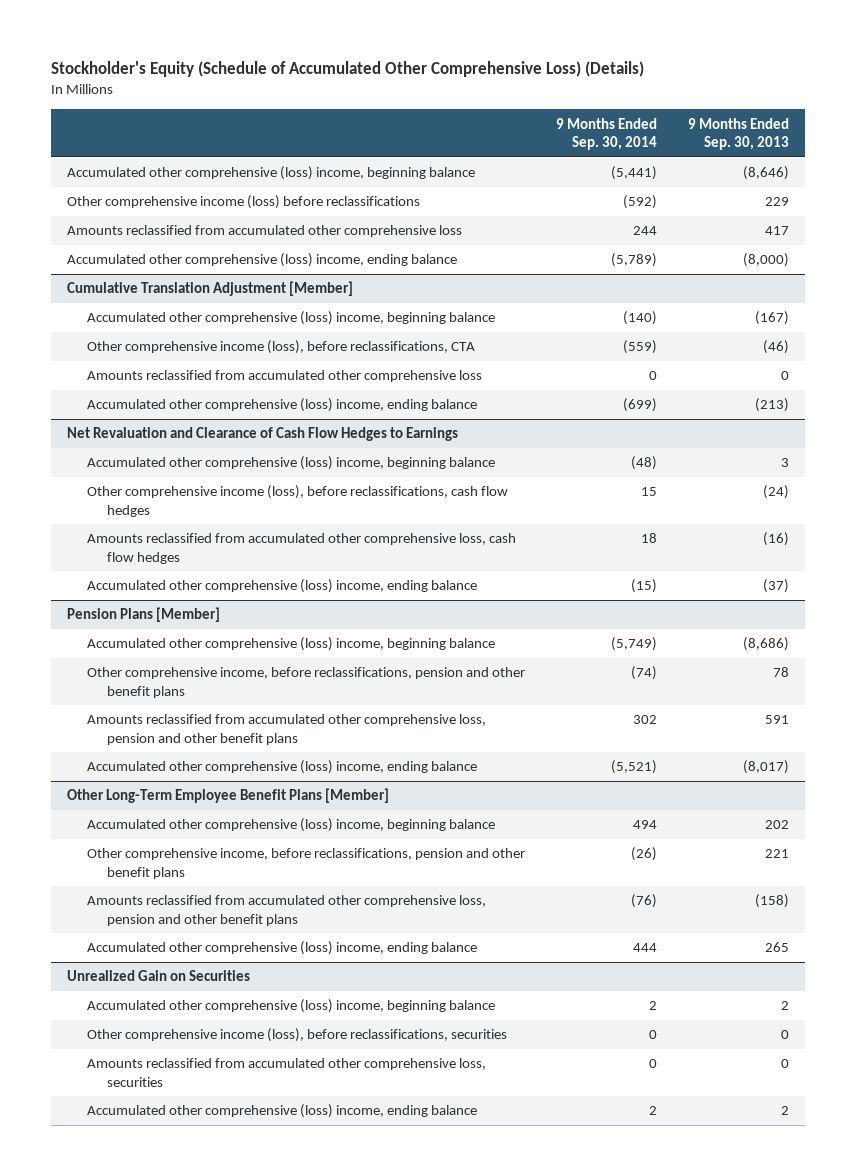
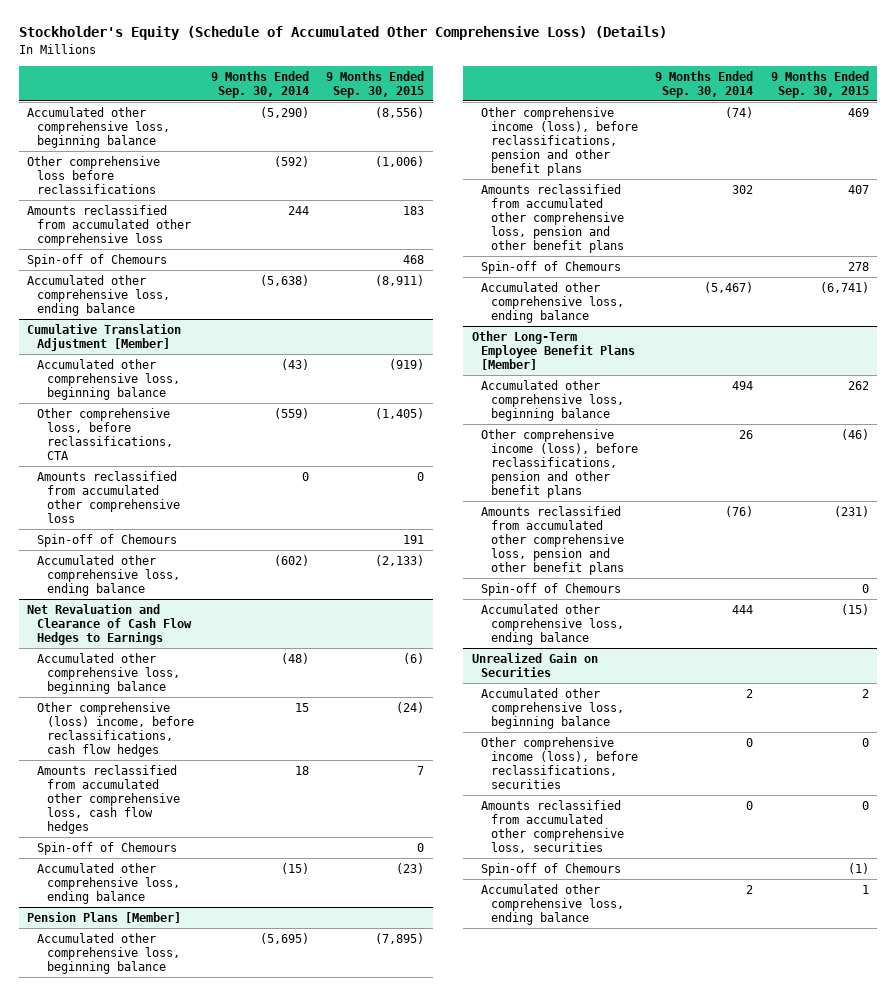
[688,117,790,151] 9 Months Ended Sep. 30, 2013 -> none
none -> [326,70,425,98] 9 Months Ended Sep. 30, 2015
[66,166,475,181] Accumulated other comprehensive (loss) income, beginning balance -> [27,106,170,149] Accumulated other comprehensive loss, beginning balance
[611,166,658,181] (5,441) -> [259,106,309,118] (5,290)
[66,195,420,210] Other comprehensive income (loss) before reclassifications -> [27,155,161,195] Other comprehensive loss before reclassifications
none -> [27,253,168,267] Spin-off of Chemours
[66,253,457,268] Accumulated other comprehensive (loss) income, ending balance -> [27,274,170,317] Accumulated other comprehensive loss, ending balance
[611,253,658,268] (5,789) -> [259,274,309,286] (5,638)
[86,311,495,326] Accumulated other comprehensive (loss) income, beginning balance -> [36,358,180,401] Accumulated other comprehensive loss, beginning balance
[623,311,658,326] (140) -> [280,358,309,370] (43)
[86,340,475,355] Other comprehensive income (loss), before reclassifications, CTA -> [36,407,173,461] Other comprehensive loss, before reclassifications, CTA
none -> [36,533,177,547] Spin-off of Chemours
[86,398,477,413] Accumulated other comprehensive (loss) income, ending balance -> [36,554,180,597] Accumulated other comprehensive loss, ending balance
[623,398,658,413] (699) -> [273,554,309,566] (602)
[86,456,495,471] Accumulated other comprehensive (loss) income, beginning balance -> [36,652,180,695] Accumulated other comprehensive loss, beginning balance
[86,485,508,517] Other comprehensive income (loss), before reclassifications, cash flow hedges -> [36,701,194,758] Other comprehensive (loss) income, before reclassifications, cash flow hedges
none -> [36,841,177,855] Spin-off of Chemours
[86,579,477,594] Accumulated other comprehensive (loss) income, ending balance -> [36,862,180,905] Accumulated other comprehensive loss, ending balance
[86,637,495,652] Accumulated other comprehensive (loss) income, beginning balance -> [36,932,180,975] Accumulated other comprehensive loss, beginning balance
[611,637,658,652] (5,749) -> [259,932,309,944] (5,695)
[86,667,525,698] Other comprehensive income, before reclassifications, pension and other benefit plans -> [481,106,639,177] Other comprehensive income (loss), before reclassifications, pension and other benefit plans
none -> [481,260,622,274] Spin-off of Chemours
[86,760,477,775] Accumulated other comprehensive (loss) income, ending balance -> [481,281,625,324] Accumulated other comprehensive loss, ending balance
[611,760,658,775] (5,521) -> [704,281,754,293] (5,467)
[86,818,495,833] Accumulated other comprehensive (loss) income, beginning balance -> [481,379,625,422] Accumulated other comprehensive loss, beginning balance
[86,848,525,879] Other comprehensive income, before reclassifications, pension and other benefit plans -> [481,428,639,499] Other comprehensive income (loss), before reclassifications, pension and other benefit plans
[631,847,658,862] (26) -> [739,429,754,439] 26
none -> [481,582,622,596] Spin-off of Chemours
[86,941,477,956] Accumulated other comprehensive (loss) income, ending balance -> [481,603,625,646] Accumulated other comprehensive loss, ending balance
[86,999,495,1014] Accumulated other comprehensive (loss) income, beginning balance -> [481,687,625,730] Accumulated other comprehensive loss, beginning balance
none -> [481,862,622,876] Spin-off of Chemours
[86,1104,477,1119] Accumulated other comprehensive (loss) income, ending balance -> [481,883,625,926] Accumulated other comprehensive loss, ending balance

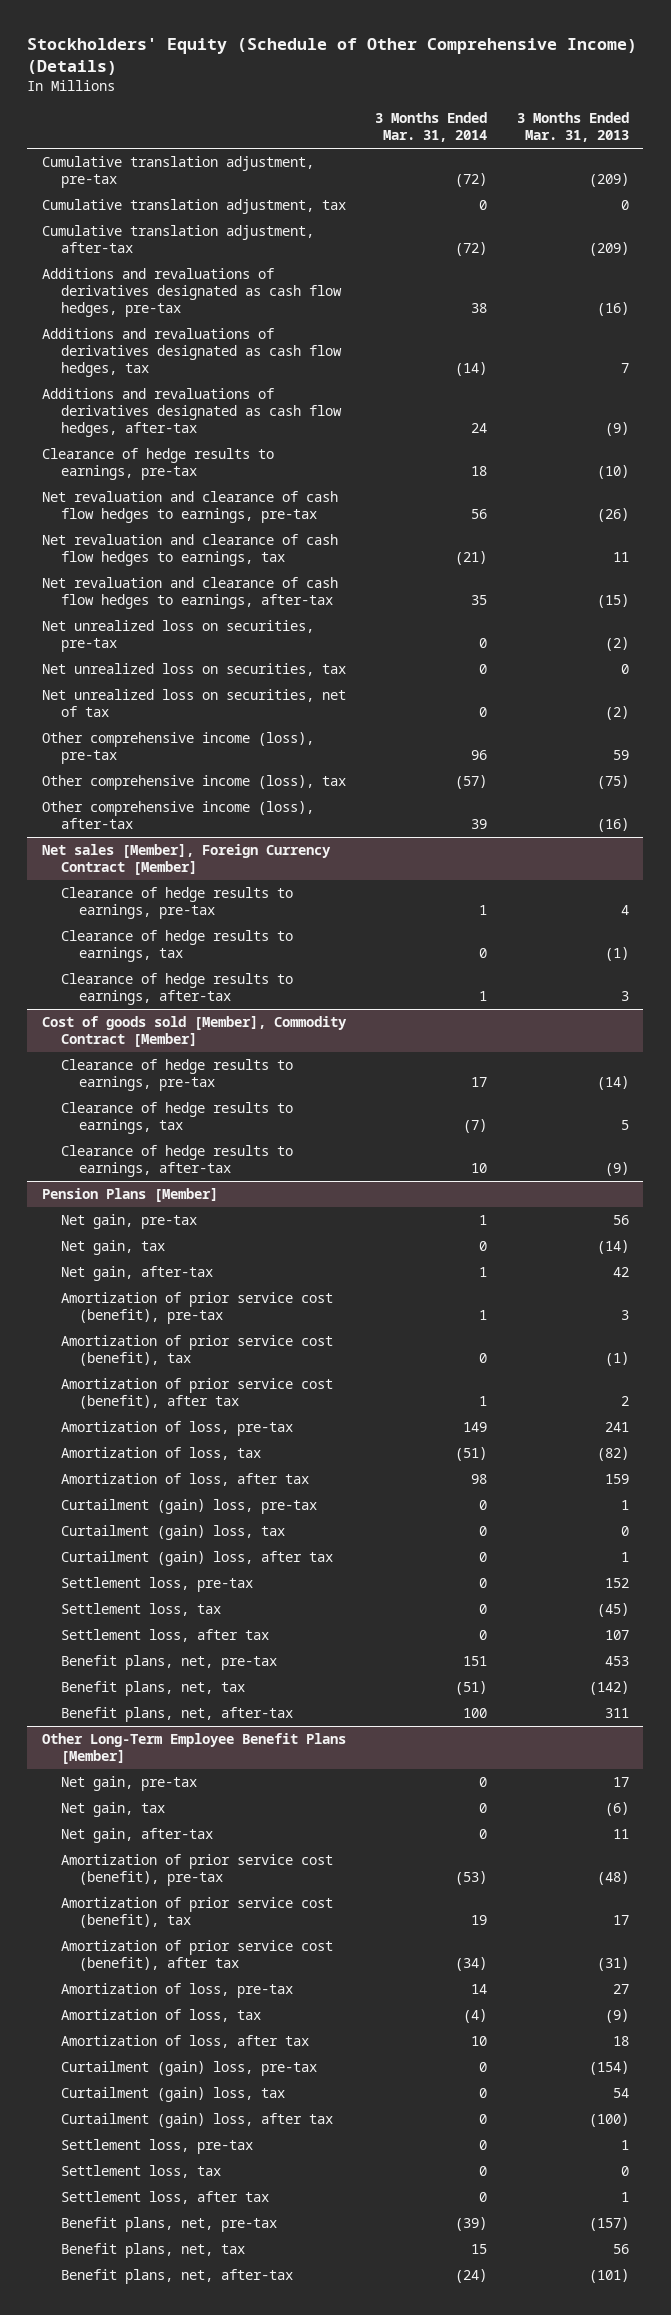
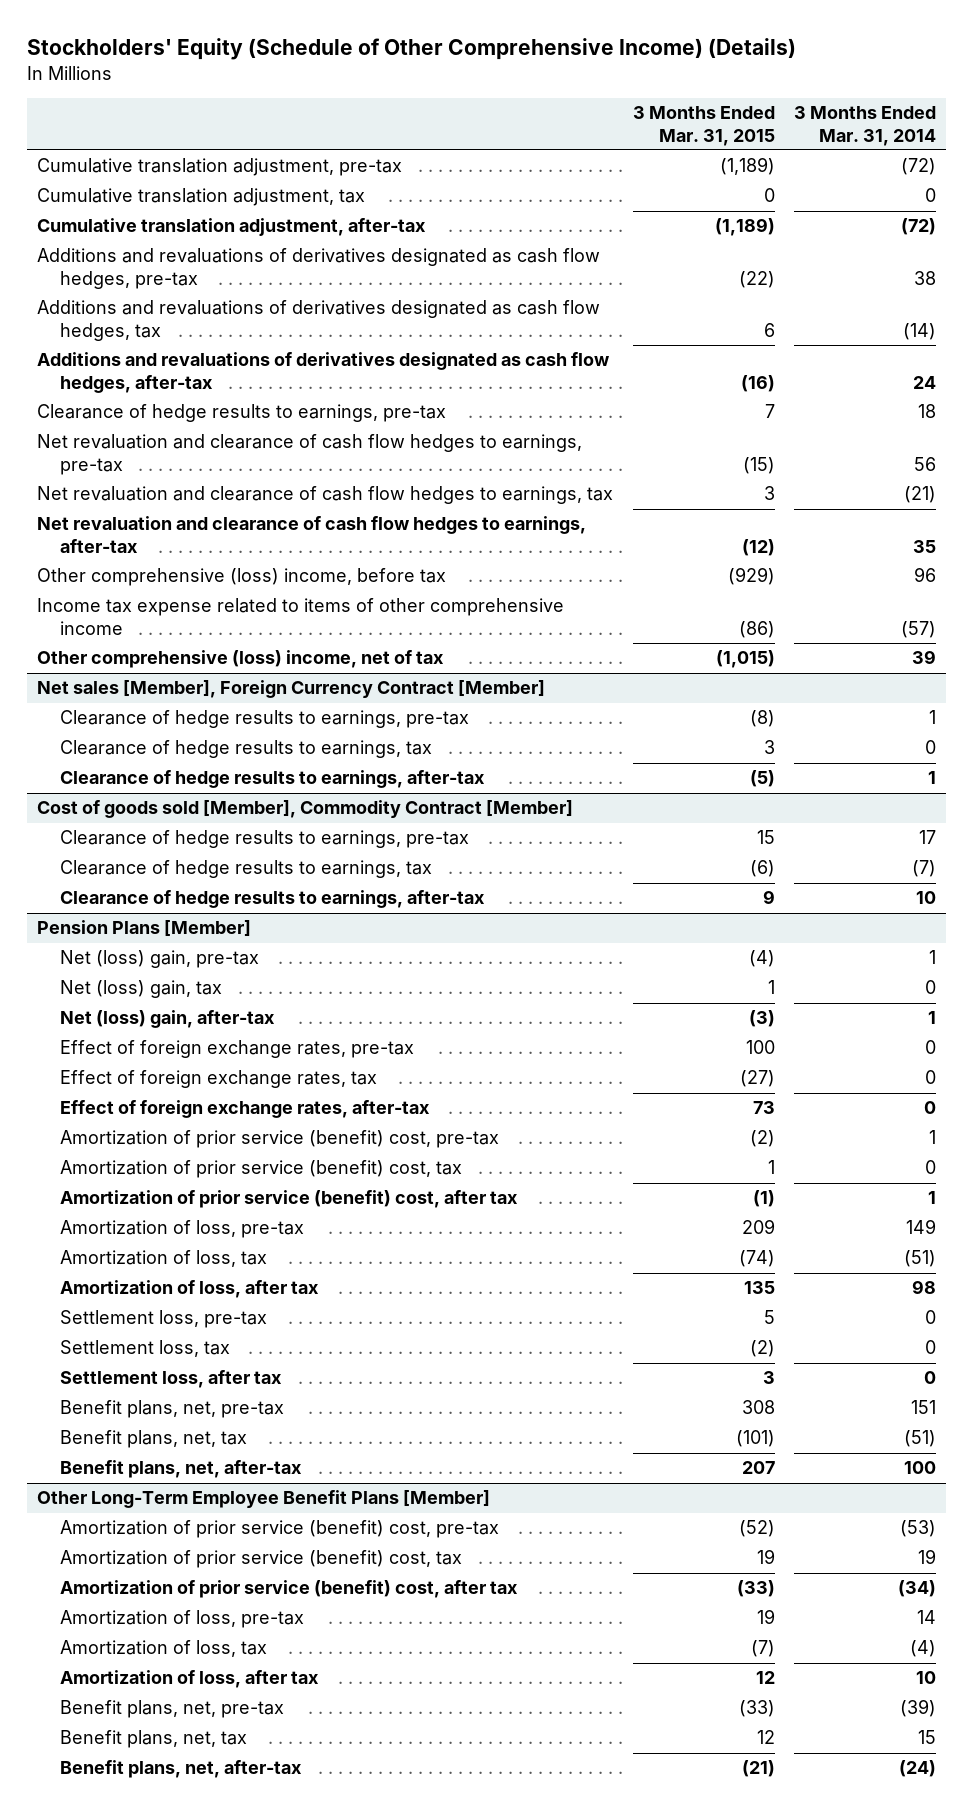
[516,112,629,143] 3 Months Ended Mar. 31, 2013 -> none
none -> [632,106,775,146] 3 Months Ended Mar. 31, 2015
[42,620,315,652] Net unrealized loss on securities, pre-tax -> none
[42,663,347,677] Net unrealized loss on securities, tax -> none
[42,689,347,717] Net unrealized loss on securities, net of tax -> none
[42,732,315,764] Other comprehensive income (loss), pre-tax -> [37,568,447,587] Other comprehensive (loss) income, before tax
[42,775,347,791] Other comprehensive income (loss), tax -> [37,598,565,635] Income tax expense related to items of other comprehensive income
[42,801,315,829] Other comprehensive income (loss), after-tax -> [37,650,445,669] Other comprehensive (loss) income, net of tax
[60,1214,197,1230] Net gain, pre-tax -> [59,950,259,969] Net (loss) gain, pre-tax
[60,1240,165,1256] Net gain, tax -> [59,980,222,999] Net (loss) gain, tax
[60,1266,213,1282] Net gain, after-tax -> [59,1010,275,1029] Net (loss) gain, after-tax
none -> [59,1040,414,1059] Effect of foreign exchange rates, pre-tax
none -> [59,1070,377,1089] Effect of foreign exchange rates, tax
none -> [59,1100,430,1119] Effect of foreign exchange rates, after-tax
[60,1292,333,1324] Amortization of prior service cost (benefit), pre-tax -> [59,1130,499,1149] Amortization of prior service (benefit) cost, pre-tax
[60,1335,333,1366] Amortization of prior service cost (benefit), tax -> [59,1160,462,1179] Amortization of prior service (benefit) cost, tax
[60,1378,333,1409] Amortization of prior service cost (benefit), after tax -> [59,1190,518,1209] Amortization of prior service (benefit) cost, after tax
[60,1499,317,1515] Curtailment (gain) loss, pre-tax -> none
[60,1525,285,1541] Curtailment (gain) loss, tax -> none
[60,1551,333,1567] Curtailment (gain) loss, after tax -> none
[60,1776,197,1792] Net gain, pre-tax -> none
[60,1802,165,1818] Net gain, tax -> none
[60,1828,213,1844] Net gain, after-tax -> none
[60,1854,333,1886] Amortization of prior service cost (benefit), pre-tax -> [59,1520,499,1539] Amortization of prior service (benefit) cost, pre-tax
[60,1897,333,1928] Amortization of prior service cost (benefit), tax -> [59,1550,462,1569] Amortization of prior service (benefit) cost, tax
[60,1940,333,1971] Amortization of prior service cost (benefit), after tax -> [59,1580,518,1599] Amortization of prior service (benefit) cost, after tax
[60,2061,317,2077] Curtailment (gain) loss, pre-tax -> none
[60,2087,285,2103] Curtailment (gain) loss, tax -> none
[60,2113,333,2129] Curtailment (gain) loss, after tax -> none
[60,2139,253,2155] Settlement loss, pre-tax -> none
[60,2165,221,2179] Settlement loss, tax -> none
[60,2191,269,2205] Settlement loss, after tax -> none

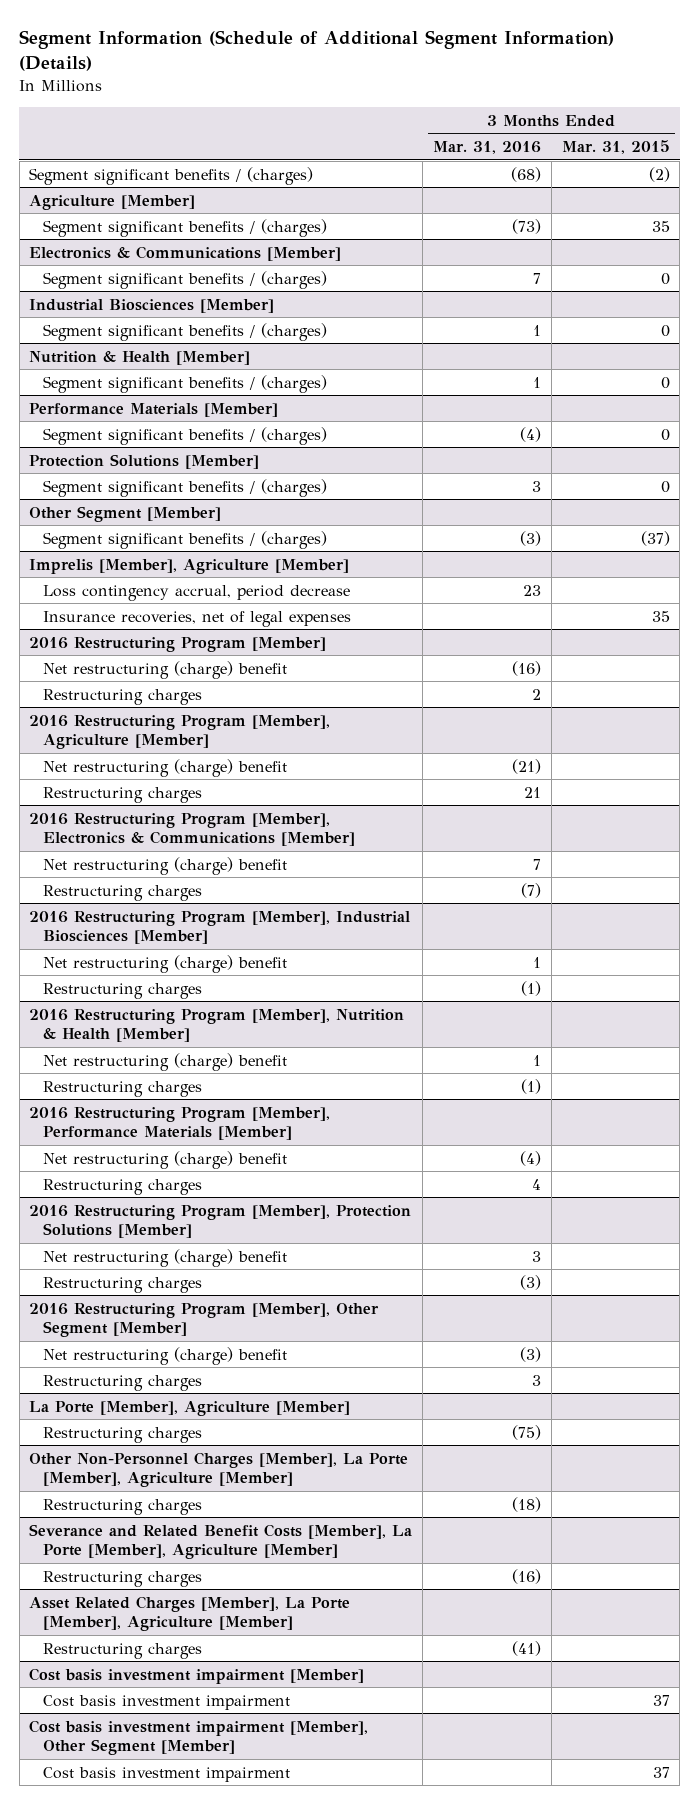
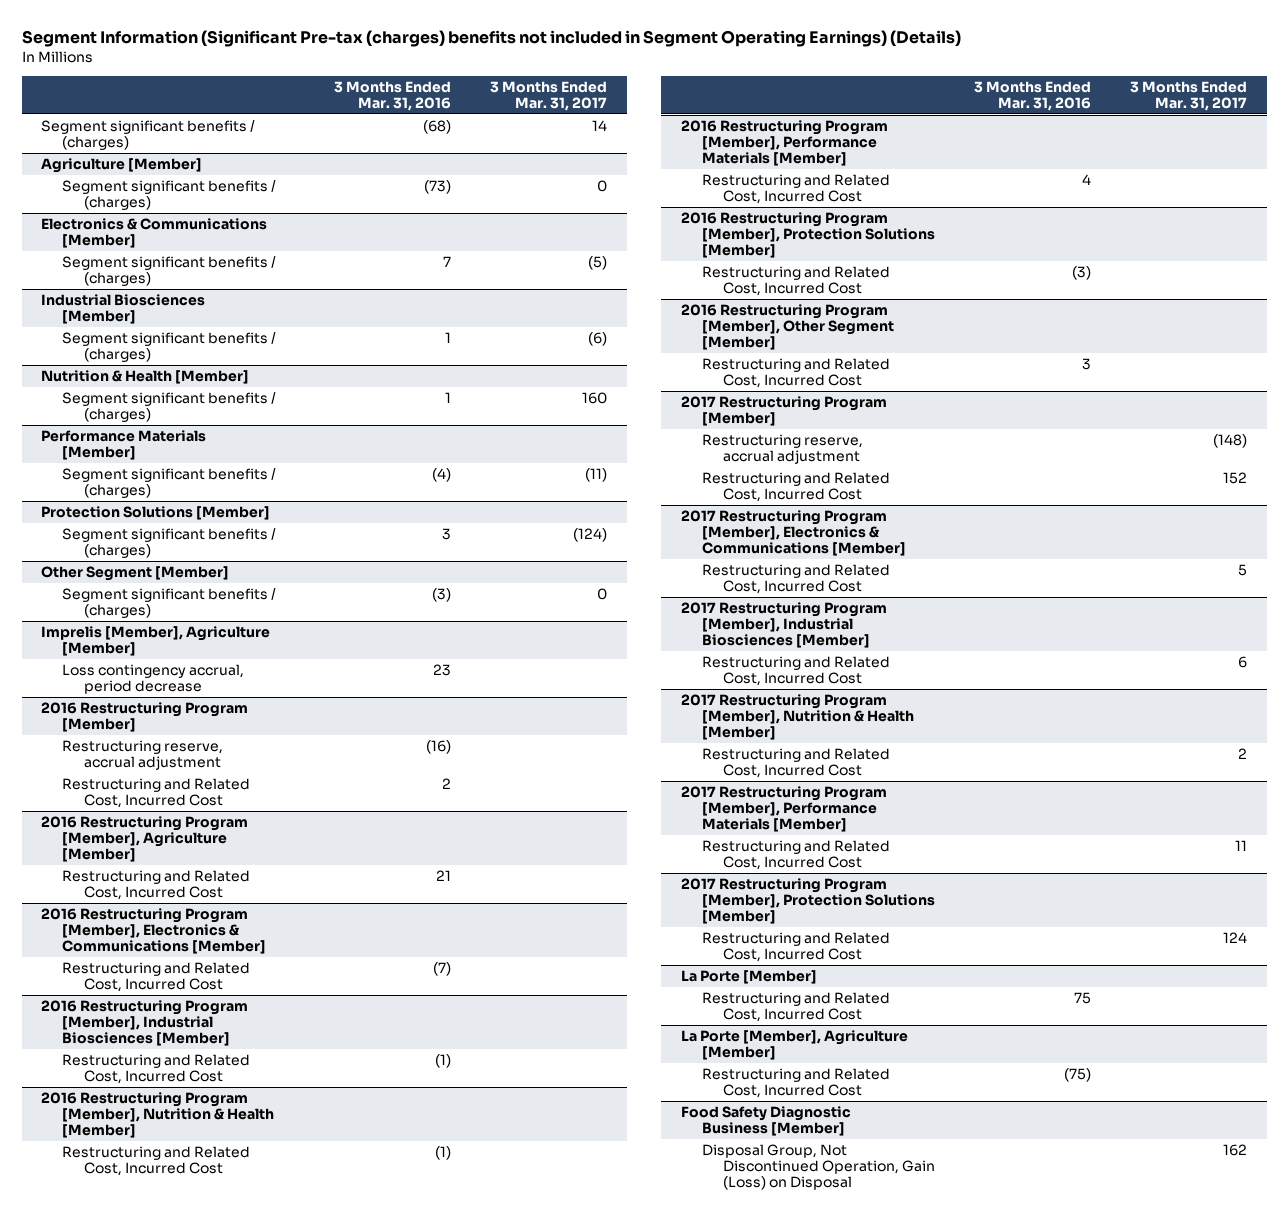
[19,30,615,72] Segment Information (Schedule of Additional Segment Information) (Details) -> [21,30,961,48] Segment Information (Significant Pre-tax (charges) benefits not included in Segment Operating Earnings) (Details)
[561,140,670,155] Mar. 31, 2015 -> none
none -> [490,80,608,111] 3 Months Ended Mar. 31, 2017
[42,610,351,627] Insurance recoveries, net of legal expenses -> none
[42,660,287,679] Net restructuring (charge) benefit -> none
none -> [62,740,224,771] Restructuring reserve, accrual adjustment
[42,688,202,705] Restructuring charges -> [62,778,251,809] Restructuring and Related Cost, Incurred Cost
[42,758,287,777] Net restructuring (charge) benefit -> none
[42,786,202,803] Restructuring charges -> [62,870,251,901] Restructuring and Related Cost, Incurred Cost
[42,856,287,875] Net restructuring (charge) benefit -> none
[42,884,202,901] Restructuring charges -> [62,962,251,993] Restructuring and Related Cost, Incurred Cost
[42,954,287,973] Net restructuring (charge) benefit -> none
[42,982,202,999] Restructuring charges -> [62,1054,251,1085] Restructuring and Related Cost, Incurred Cost
[42,1052,287,1071] Net restructuring (charge) benefit -> none
[42,1080,202,1097] Restructuring charges -> [62,1146,251,1177] Restructuring and Related Cost, Incurred Cost
[42,1150,287,1169] Net restructuring (charge) benefit -> none
[42,1178,202,1195] Restructuring charges -> [702,174,891,205] Restructuring and Related Cost, Incurred Cost
[42,1248,287,1267] Net restructuring (charge) benefit -> none
[42,1276,202,1293] Restructuring charges -> [702,266,891,297] Restructuring and Related Cost, Incurred Cost
[42,1346,287,1365] Net restructuring (charge) benefit -> none
[42,1374,202,1391] Restructuring charges -> [702,358,891,389] Restructuring and Related Cost, Incurred Cost
none -> [680,396,887,427] 2017 Restructuring Program [Member]
none -> [702,434,864,465] Restructuring reserve, accrual adjustment
none -> [702,472,891,503] Restructuring and Related Cost, Incurred Cost
none -> [680,510,907,557] 2017 Restructuring Program [Member], Electronics & Communications [Member]
none -> [702,564,891,595] Restructuring and Related Cost, Incurred Cost
none -> [680,602,887,649] 2017 Restructuring Program [Member], Industrial Biosciences [Member]
none -> [702,656,891,687] Restructuring and Related Cost, Incurred Cost
none -> [680,694,915,741] 2017 Restructuring Program [Member], Nutrition & Health [Member]
none -> [702,748,891,779] Restructuring and Related Cost, Incurred Cost
none -> [680,786,887,833] 2017 Restructuring Program [Member], Performance Materials [Member]
none -> [702,840,891,871] Restructuring and Related Cost, Incurred Cost
none -> [680,878,936,925] 2017 Restructuring Program [Member], Protection Solutions [Member]
none -> [702,932,891,963] Restructuring and Related Cost, Incurred Cost
none -> [680,970,817,985] La Porte [Member]
none -> [702,992,891,1023] Restructuring and Related Cost, Incurred Cost
[29,1451,409,1488] Other Non-Personnel Charges [Member], La Porte [Member], Agriculture [Member] -> none
[42,1498,202,1515] Restructuring charges -> none
[29,1523,413,1560] Severance and Related Benefit Costs [Member], La Porte [Member], Agriculture [Member] -> none
[42,1570,202,1587] Restructuring charges -> none
[29,1595,351,1632] Asset Related Charges [Member], La Porte [Member], Agriculture [Member] -> none
[42,1642,202,1659] Restructuring charges -> none
[29,1667,365,1684] Cost basis investment impairment [Member] -> none
[42,1694,290,1710] Cost basis investment impairment -> none
[29,1719,369,1756] Cost basis investment impairment [Member], Other Segment [Member] -> none
[42,1766,290,1782] Cost basis investment impairment -> none
[42,1426,202,1443] Restructuring charges -> [702,1068,891,1099] Restructuring and Related Cost, Incurred Cost
none -> [680,1106,851,1137] Food Safety Diagnostic Business [Member]
none -> [702,1144,936,1191] Disposal Group, Not Discontinued Operation, Gain (Loss) on Disposal

